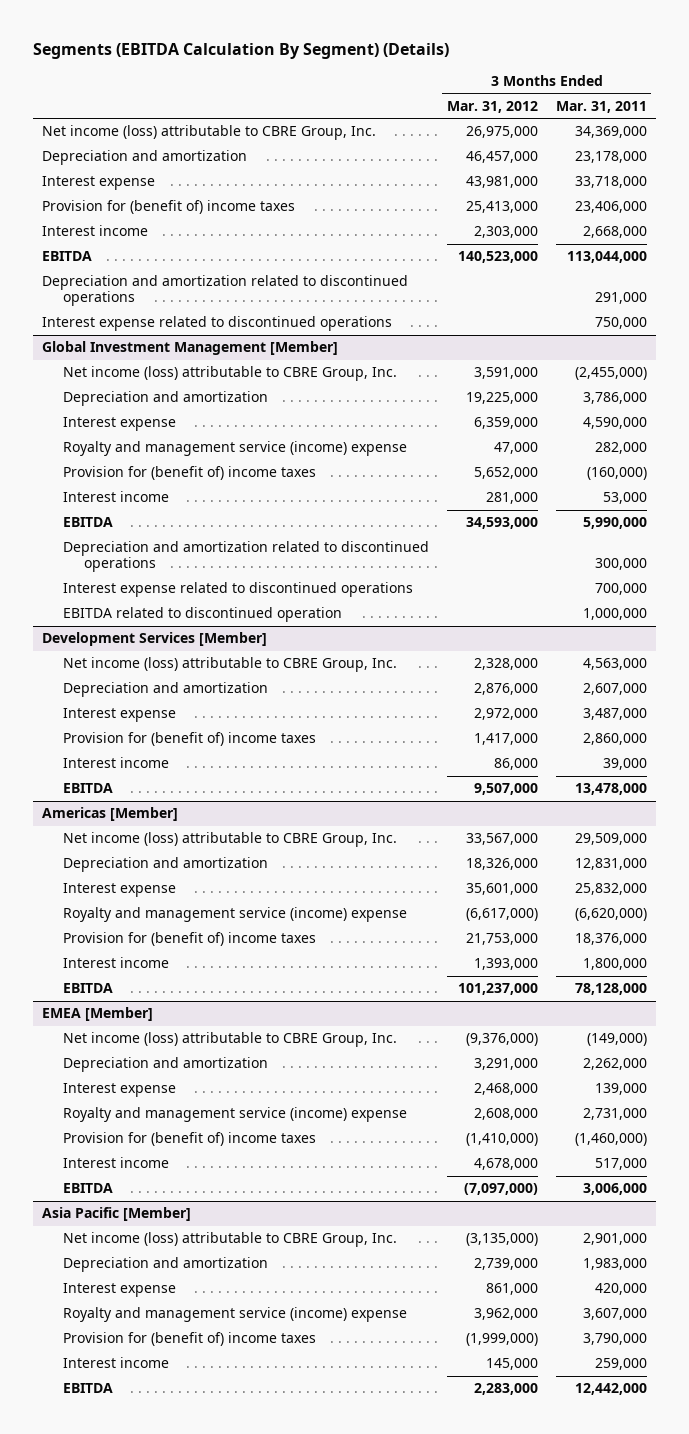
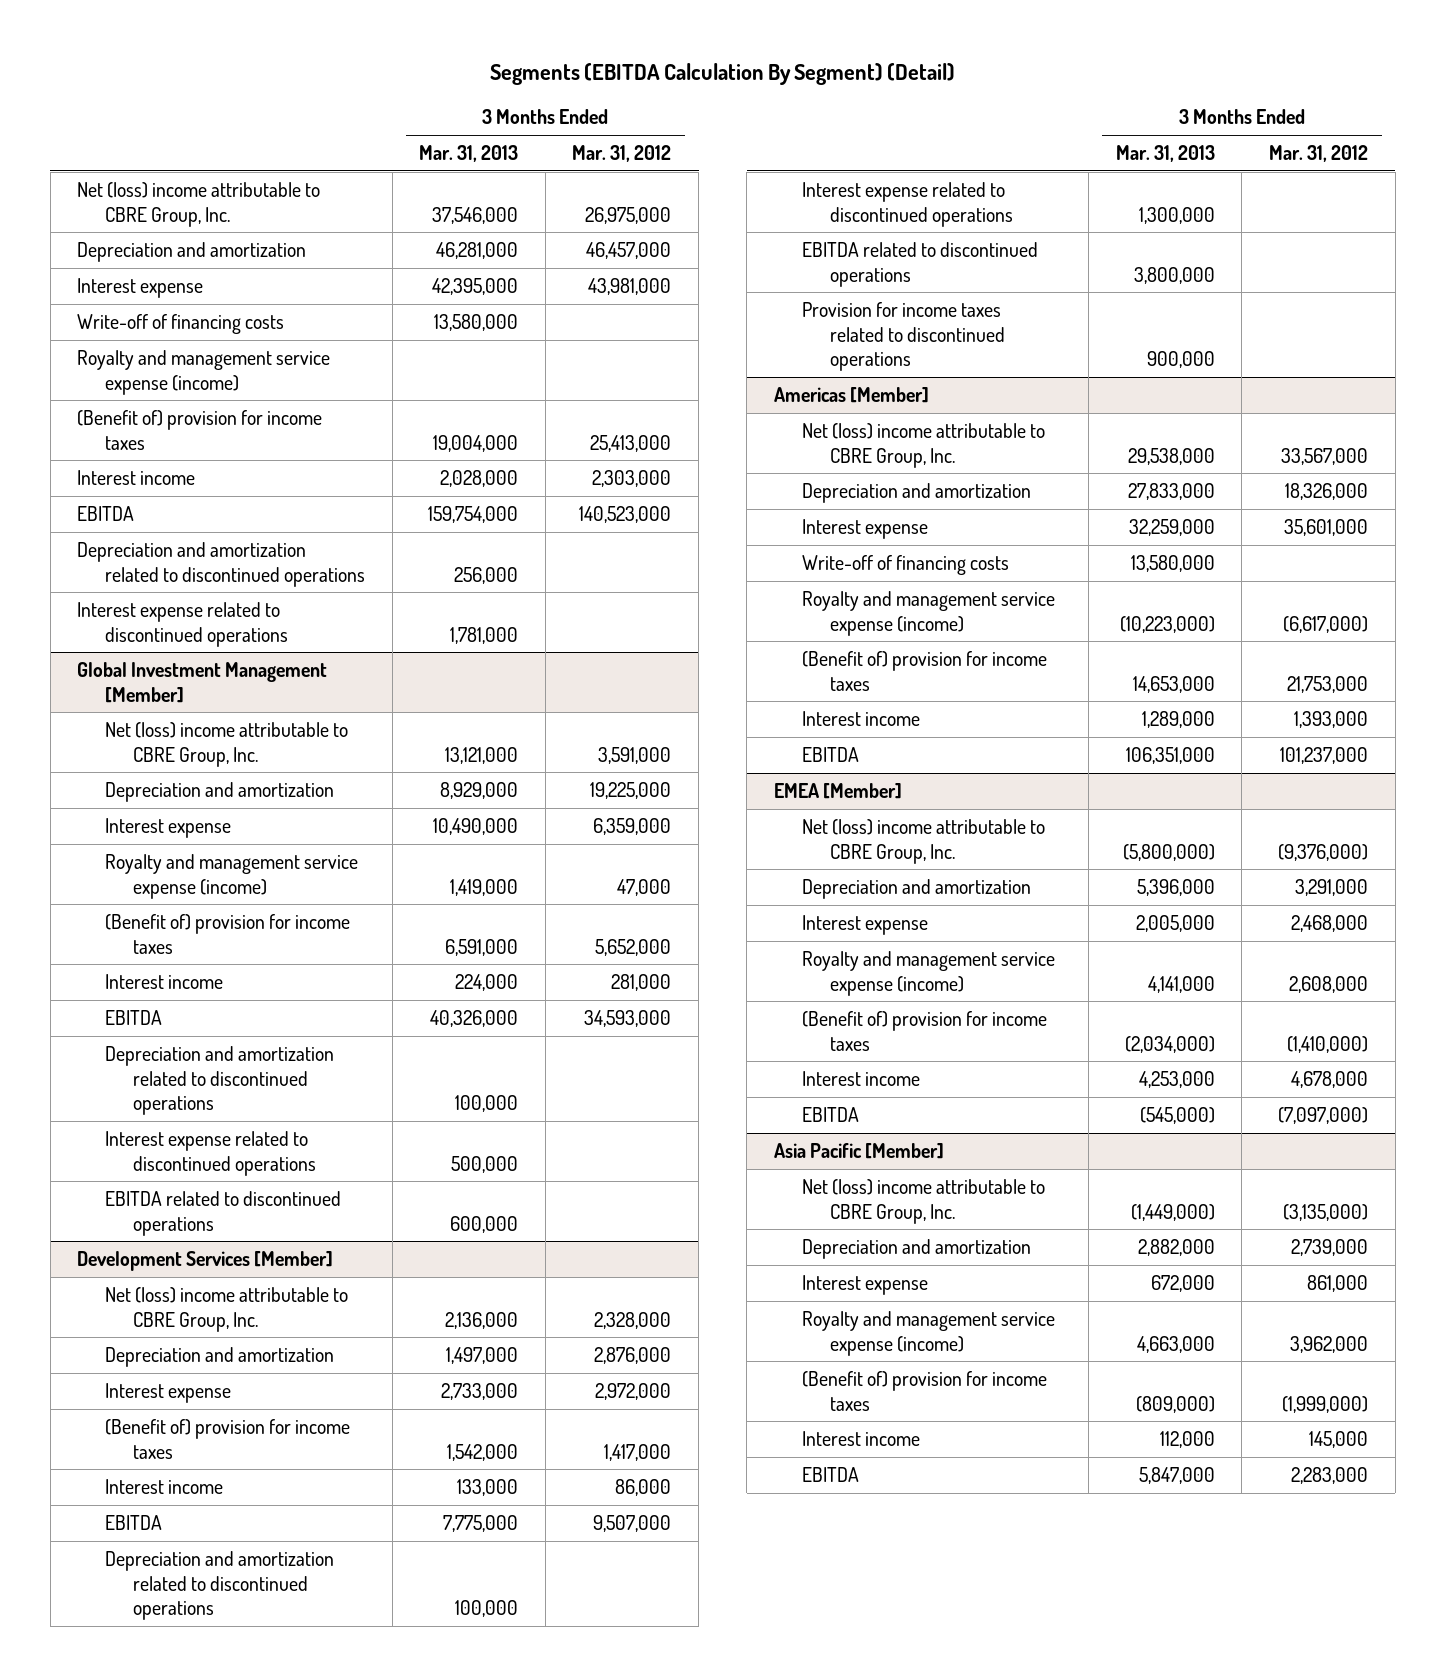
[33,42,450,59] Segments (EBITDA Calculation By Segment) (Details) -> [489,63,955,86] Segments (EBITDA Calculation By Segment) (Detail)
[555,100,647,113] Mar. 31, 2011 -> none
none -> [419,144,519,162] Mar. 31, 2013
[42,125,377,141] Net income (loss) attributable to CBRE Group, Inc. -> [77,181,321,227] Net (loss) income attributable to CBRE Group, Inc.
none -> [77,313,285,334] Write-off of financing costs
none -> [77,349,331,395] Royalty and management service expense (income)
[42,200,296,215] Provision for (benefit of) income taxes -> [77,409,323,450] (Benefit of) provision for income taxes
[63,366,398,382] Net income (loss) attributable to CBRE Group, Inc. -> [105,721,349,767] Net (loss) income attributable to CBRE Group, Inc.
[63,441,408,457] Royalty and management service (income) expense -> [105,853,359,899] Royalty and management service expense (income)
[63,466,317,481] Provision for (benefit of) income taxes -> [105,913,351,954] (Benefit of) provision for income taxes
[63,607,343,623] EBITDA related to discontinued operation -> [105,1190,342,1236] EBITDA related to discontinued operations
[63,657,398,673] Net income (loss) attributable to CBRE Group, Inc. -> [105,1286,349,1332] Net (loss) income attributable to CBRE Group, Inc.
[63,732,317,747] Provision for (benefit of) income taxes -> [105,1418,351,1459] (Benefit of) provision for income taxes
none -> [105,1550,335,1621] Depreciation and amortization related to discontinued operations
none -> [801,181,1013,227] Interest expense related to discontinued operations
none -> [801,241,1038,287] EBITDA related to discontinued operations
none -> [801,301,1005,372] Provision for income taxes related to discontinued operations
[63,832,398,848] Net income (loss) attributable to CBRE Group, Inc. -> [801,422,1045,468] Net (loss) income attributable to CBRE Group, Inc.
none -> [801,554,1009,575] Write-off of financing costs
[63,907,408,923] Royalty and management service (income) expense -> [801,590,1055,636] Royalty and management service expense (income)
[63,932,317,947] Provision for (benefit of) income taxes -> [801,650,1047,691] (Benefit of) provision for income taxes
[63,1032,398,1048] Net income (loss) attributable to CBRE Group, Inc. -> [801,818,1045,864] Net (loss) income attributable to CBRE Group, Inc.
[63,1107,408,1123] Royalty and management service (income) expense -> [801,950,1055,996] Royalty and management service expense (income)
[63,1132,317,1147] Provision for (benefit of) income taxes -> [801,1010,1047,1051] (Benefit of) provision for income taxes
[63,1232,398,1248] Net income (loss) attributable to CBRE Group, Inc. -> [801,1178,1045,1224] Net (loss) income attributable to CBRE Group, Inc.
[63,1307,408,1323] Royalty and management service (income) expense -> [801,1310,1055,1356] Royalty and management service expense (income)
[63,1332,317,1347] Provision for (benefit of) income taxes -> [801,1370,1047,1411] (Benefit of) provision for income taxes

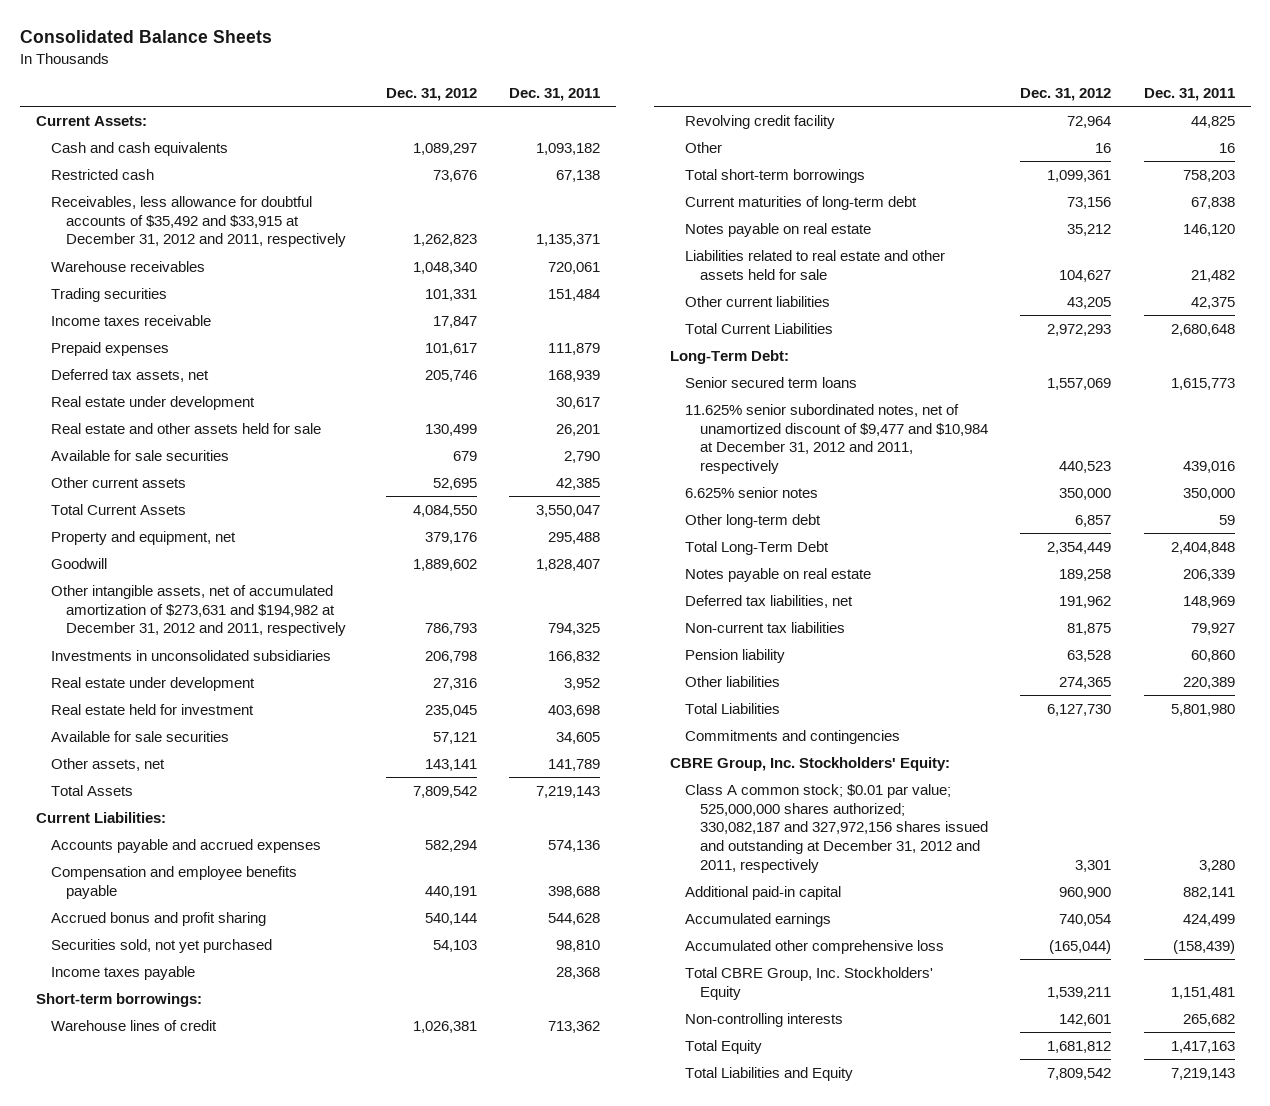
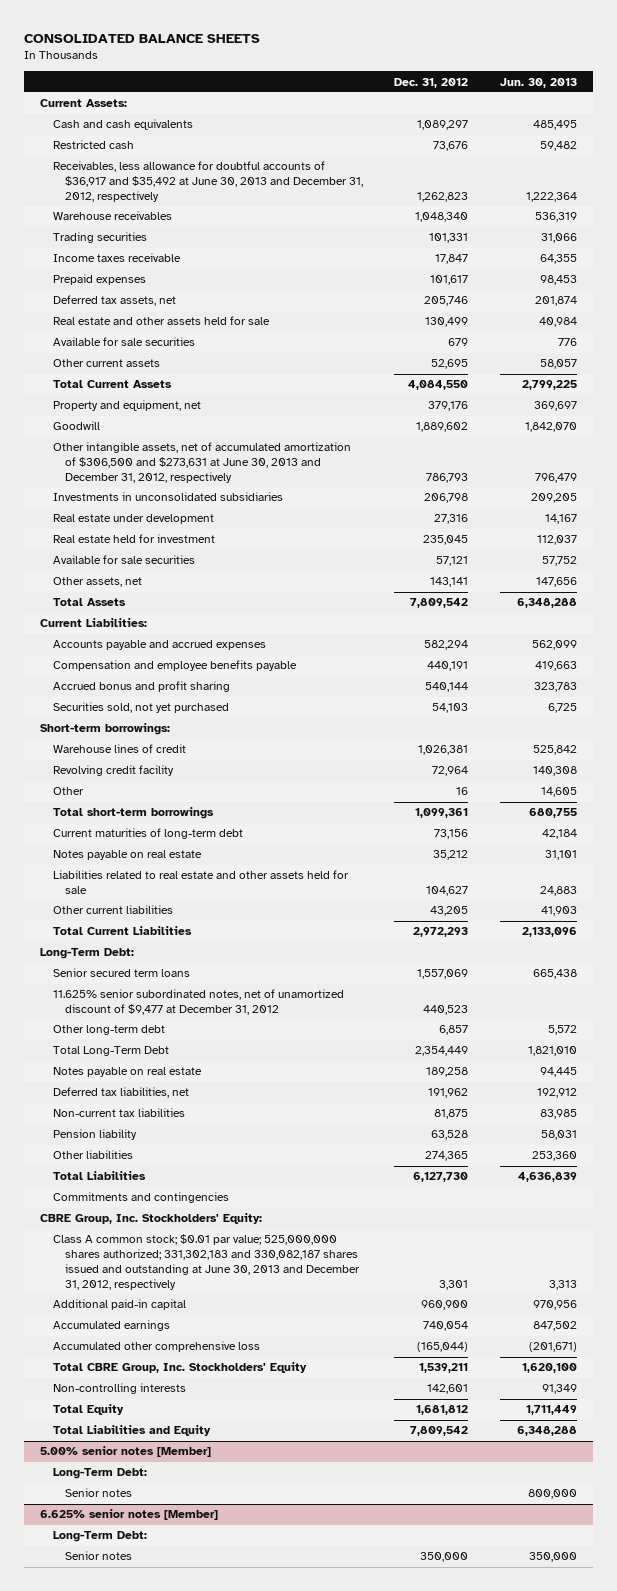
[19,30,272,44] Consolidated Balance Sheets -> [24,34,261,44] CONSOLIDATED BALANCE SHEETS
[509,87,601,101] Dec. 31, 2011 -> none
none -> [499,77,577,88] Jun. 30, 2013
[50,195,346,248] Receivables, less allowance for doubtful accounts of $35,492 and $33,915 at December 31, 2012 and 2011, respectively -> [52,161,363,202] Receivables, less allowance for doubtful accounts of $36,917 and $35,492 at June 30, 2013 and December 31, 2012, respectively
[50,395,255,410] Real estate under development -> none
[50,584,346,637] Other intangible assets, net of accumulated amortization of $273,631 and $194,982 at December 31, 2012 and 2011, respectively -> [52,442,351,483] Other intangible assets, net of accumulated amortization of $306,500 and $273,631 at June 30, 2013 and December 31, 2012, respectively
[50,965,195,980] Income taxes payable -> none
[685,486,819,498] 6.625% senior notes -> none
[685,403,989,474] 11.625% senior subordinated notes, net of unamortized discount of $9,477 and $10,984 at December 31, 2012 and 2011, respectively -> [52,989,344,1016] 11.625% senior subordinated notes, net of unamortized discount of $9,477 at December 31, 2012
[685,783,989,873] Class A common stock; $0.01 par value; 525,000,000 shares authorized; 330,082,187 and 327,972,156 shares issued and outstanding at December 31, 2012 and 2011, respectively -> [52,1234,360,1290] Class A common stock; $0.01 par value; 525,000,000 shares authorized; 331,302,183 and 330,082,187 shares issued and outstanding at June 30, 2013 and December 31, 2012, respectively
none -> [40,1446,212,1458] 5.00% senior notes [Member]
none -> [52,1468,147,1480] Long-Term Debt:
none -> [64,1488,132,1498] Senior notes
none -> [40,1509,219,1521] 6.625% senior notes [Member]
none -> [52,1531,147,1543] Long-Term Debt:
none -> [64,1551,132,1561] Senior notes

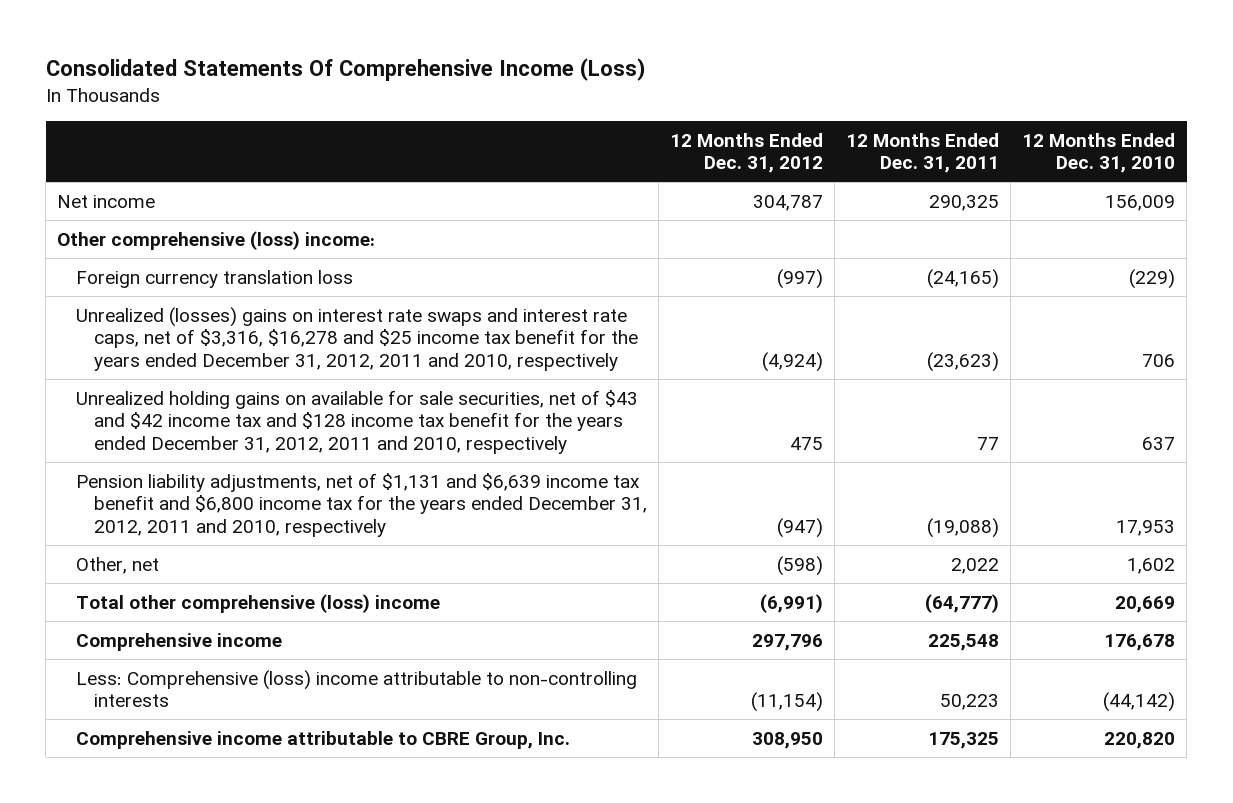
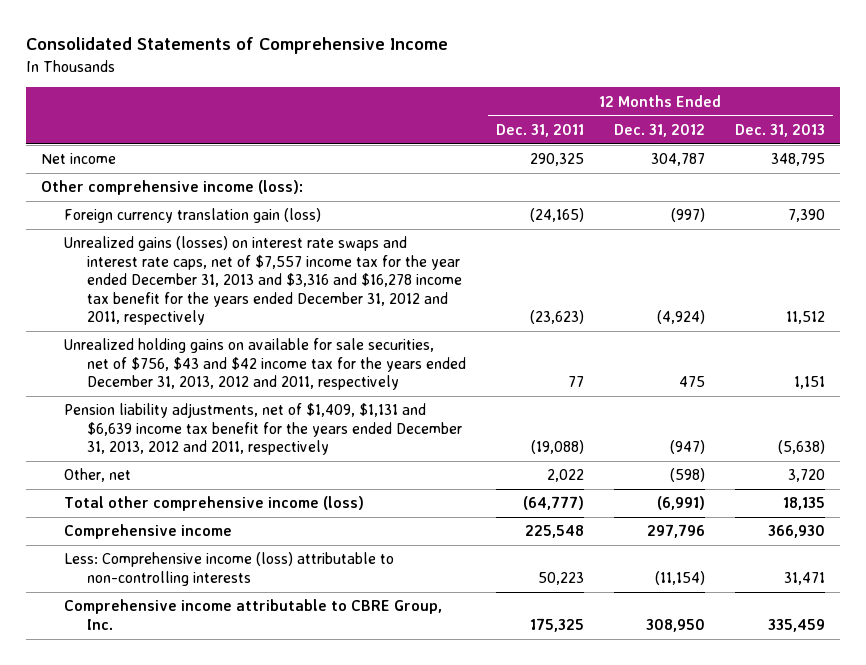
[45,57,646,81] Consolidated Statements Of Comprehensive Income (Loss) -> [26,37,449,55] Consolidated Statements of Comprehensive Income
[1022,132,1176,174] 12 Months Ended Dec. 31, 2010 -> none
none -> [735,123,826,137] Dec. 31, 2013
[57,230,376,250] Other comprehensive (loss) income: -> [41,180,304,196] Other comprehensive income (loss):
[75,269,353,288] Foreign currency translation loss -> [63,208,321,224] Foreign currency translation gain (loss)
[75,306,638,371] Unrealized (losses) gains on interest rate swaps and interest rate caps, net of $3,316, $16,278 and $25 income tax benefit for the years ended December 31, 2012, 2011 and 2010, respectively -> [63,236,462,326] Unrealized gains (losses) on interest rate swaps and interest rate caps, net of $7,557 income tax for the year ended December 31, 2013 and $3,316 and $16,278 income tax benefit for the years ended December 31, 2012 and 2011, respectively
[75,389,638,454] Unrealized holding gains on available for sale securities, net of $43 and $42 income tax and $128 income tax benefit for the years ended December 31, 2012, 2011 and 2010, respectively -> [63,338,466,391] Unrealized holding gains on available for sale securities, net of $756, $43 and $42 income tax for the years ended December 31, 2013, 2012 and 2011, respectively
[75,472,647,537] Pension liability adjustments, net of $1,131 and $6,639 income tax benefit and $6,800 income tax for the years ended December 31, 2012, 2011 and 2010, respectively -> [63,403,462,456] Pension liability adjustments, net of $1,409, $1,131 and $6,639 income tax benefit for the years ended December 31, 2013, 2012 and 2011, respectively
[75,593,440,613] Total other comprehensive (loss) income -> [63,496,364,512] Total other comprehensive income (loss)
[75,669,637,708] Less: Comprehensive (loss) income attributable to non-controlling interests -> [63,552,394,586] Less: Comprehensive income (loss) attributable to non-controlling interests

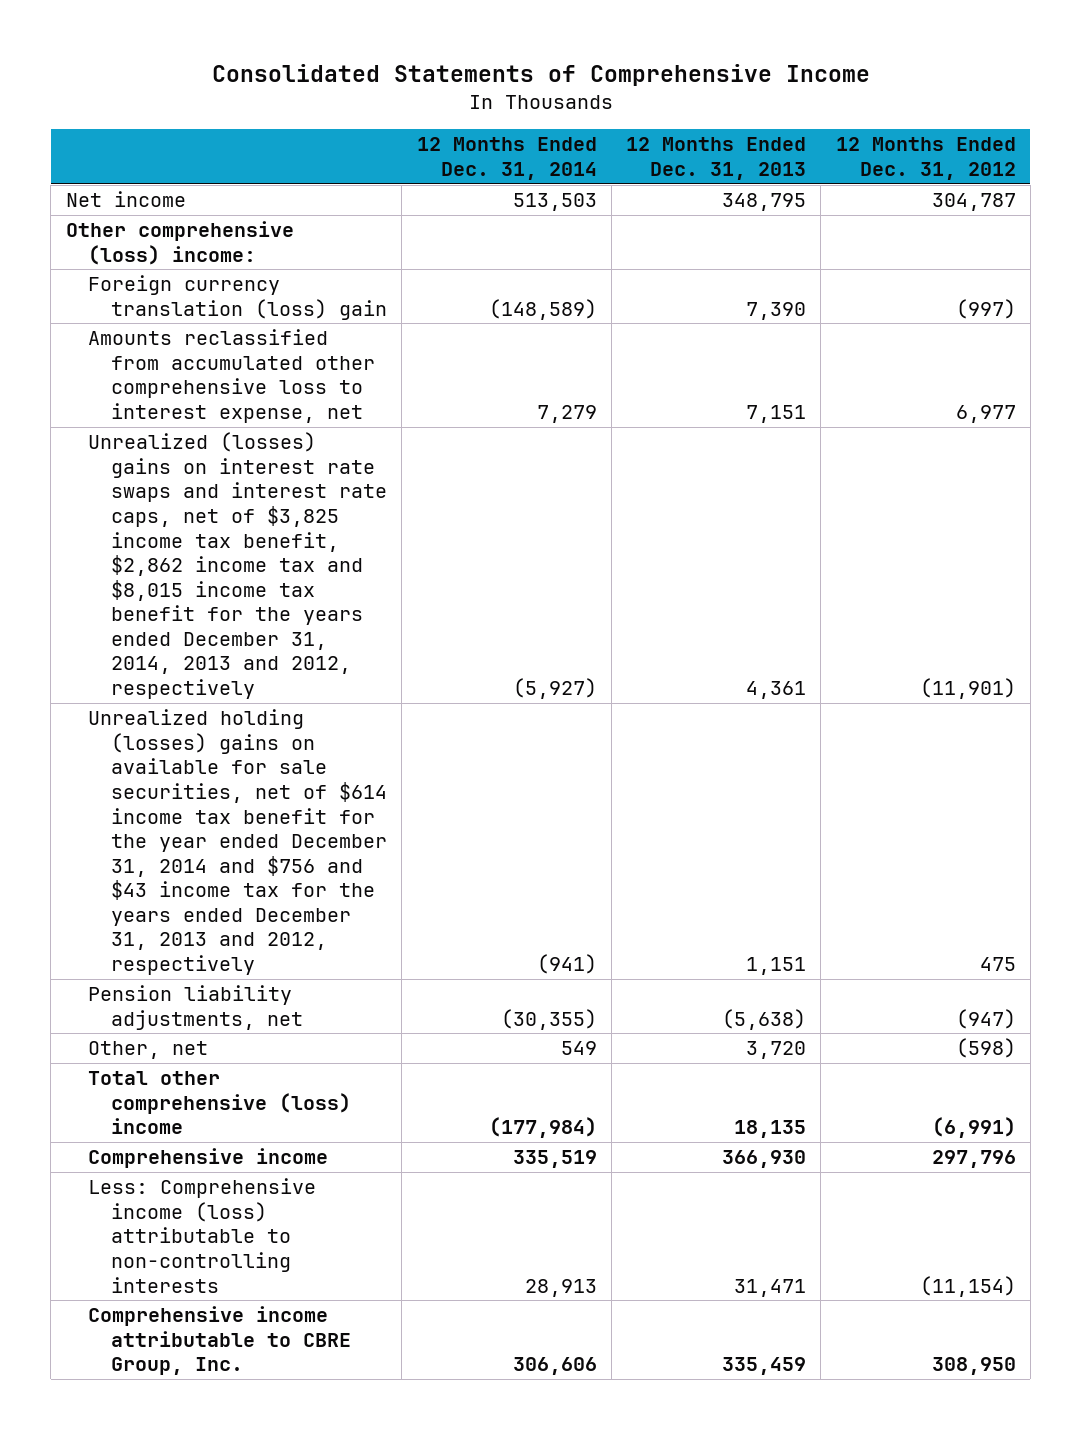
[495,123,584,137] Dec. 31, 2011 -> none
none -> [416,137,597,180] 12 Months Ended Dec. 31, 2014
[41,180,304,196] Other comprehensive income (loss): -> [65,221,294,265] Other comprehensive (loss) income:
[63,208,321,224] Foreign currency translation gain (loss) -> [88,275,388,320] Foreign currency translation (loss) gain
none -> [88,329,376,423] Amounts reclassified from accumulated other comprehensive loss to interest expense, net
[63,236,462,326] Unrealized gains (losses) on interest rate swaps and interest rate caps, net of $7,557 income tax for the year ended December 31, 2013 and $3,316 and $16,278 income tax benefit for the years ended December 31, 2012 and 2011, respectively -> [88,432,388,699] Unrealized (losses) gains on interest rate swaps and interest rate caps, net of $3,825 income tax benefit, $2,862 income tax and $8,015 income tax benefit for the years ended December 31, 2014, 2013 and 2012, respectively
[656,310,705,325] (4,924) -> [919,677,1016,699] (11,901)
[786,311,826,325] 11,512 -> [746,680,807,699] 4,361
[63,338,466,391] Unrealized holding gains on available for sale securities, net of $756, $43 and $42 income tax for the years ended December 31, 2013, 2012 and 2011, respectively -> [88,709,388,975] Unrealized holding (losses) gains on available for sale securities, net of $614 income tax benefit for the year ended December 31, 2014 and $756 and $43 income tax for the years ended December 31, 2013 and 2012, respectively
[63,403,462,456] Pension liability adjustments, net of $1,409, $1,131 and $6,639 income tax benefit for the years ended December 31, 2013, 2012 and 2011, respectively -> [88,985,304,1030] Pension liability adjustments, net
[63,496,364,512] Total other comprehensive income (loss) -> [88,1071,352,1135] Total other comprehensive (loss) income

